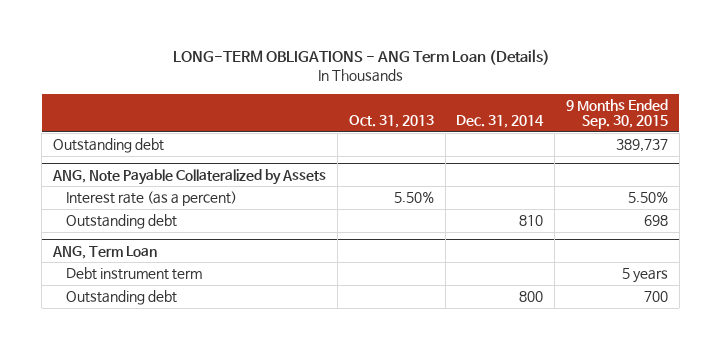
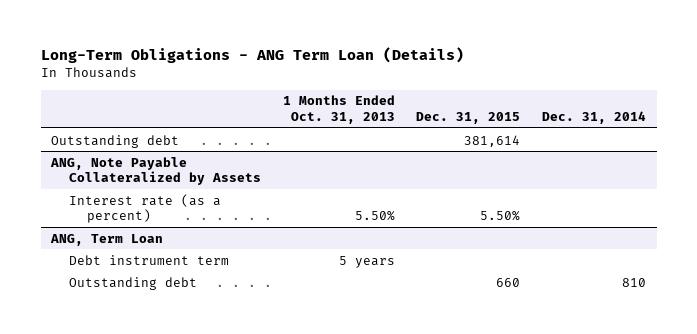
[172,49,550,66] LONG-TERM OBLIGATIONS - ANG Term Loan (Details) -> [40,47,464,64] Long-Term Obligations - ANG Term Loan (Details)
[348,114,434,128] Oct. 31, 2013 -> none
[565,98,668,129] 9 Months Ended Sep. 30, 2015 -> none
none -> [282,95,395,125] 1 Months Ended Oct. 31, 2013
none -> [416,112,521,125] Dec. 31, 2015
[65,214,177,230] Outstanding debt -> none
[519,291,544,303] 800 -> [621,277,646,287] 810

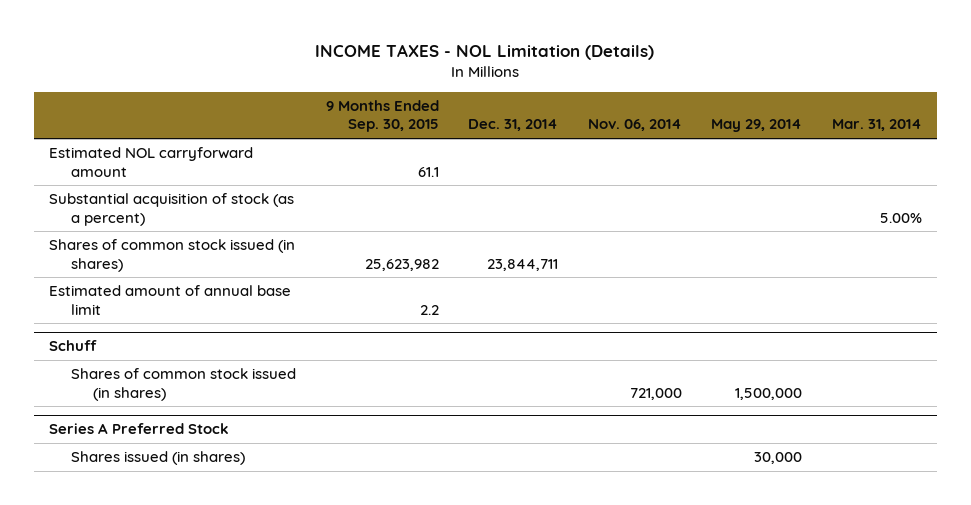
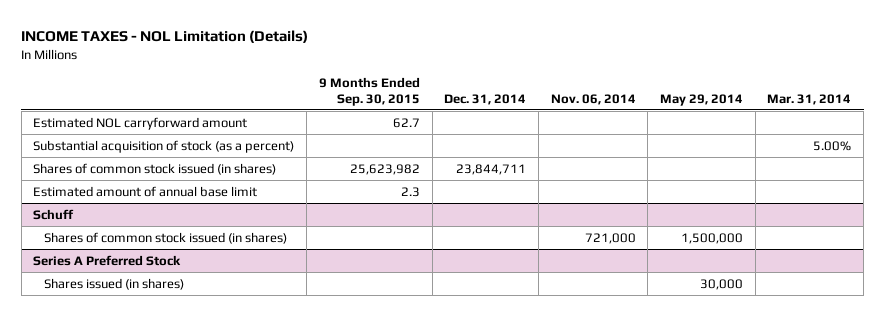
[417,166,439,177] 61.1 -> [392,117,420,128] 62.7
[419,304,439,315] 2.2 -> [400,186,420,197] 2.3

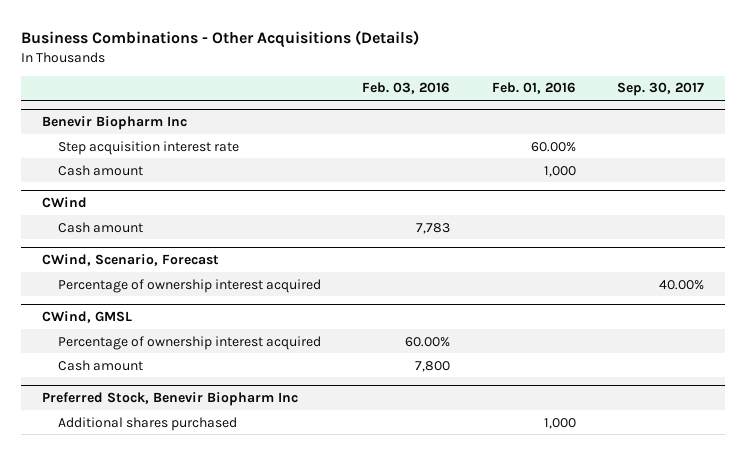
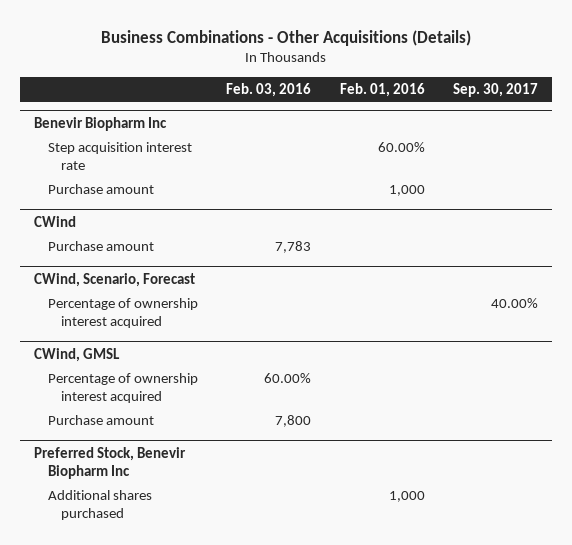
[57,164,143,176] Cash amount -> [47,183,154,194] Purchase amount
[57,221,143,233] Cash amount -> [47,240,154,251] Purchase amount
[57,359,143,371] Cash amount -> [47,414,154,425] Purchase amount

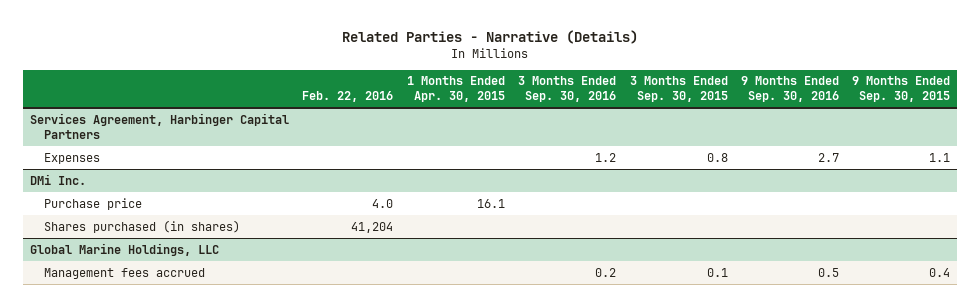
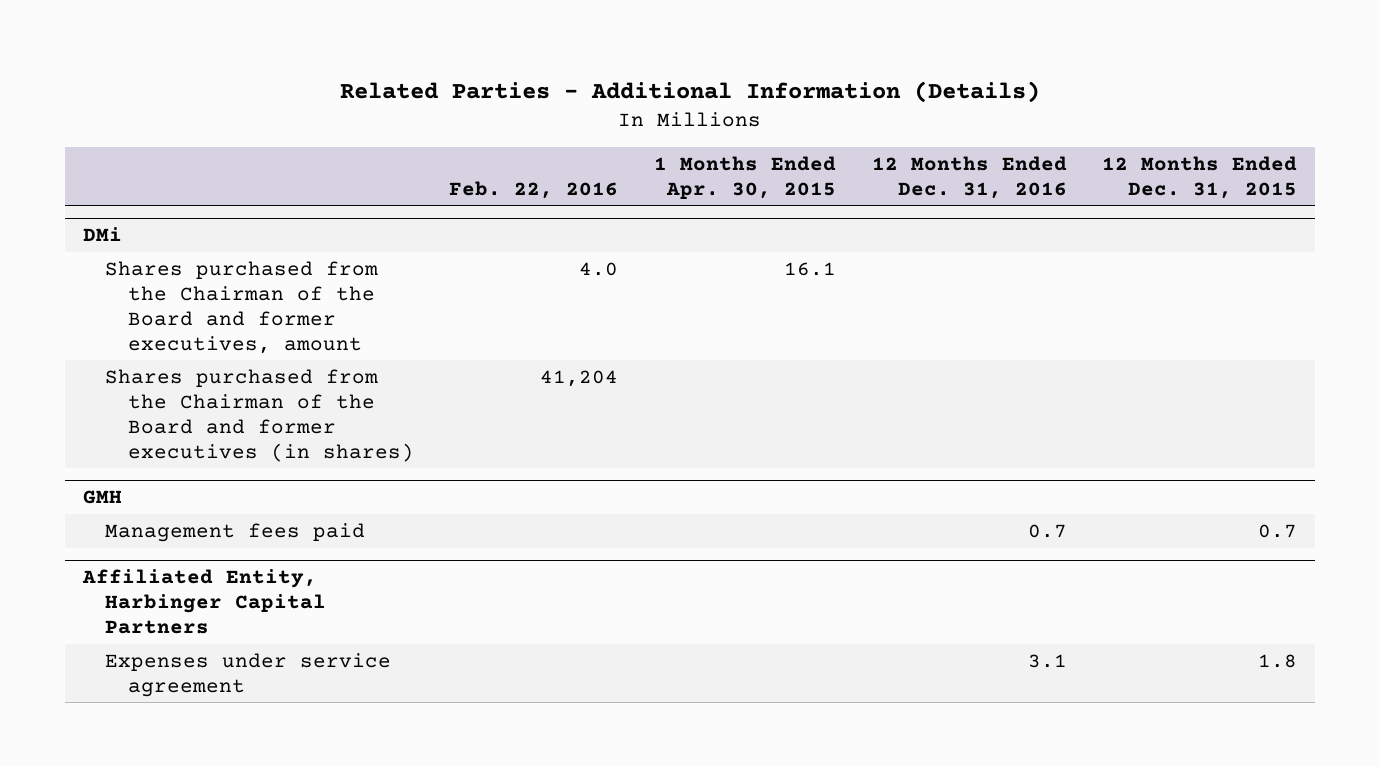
[342,29,639,44] Related Parties - Narrative (Details) -> [340,80,1041,103] Related Parties - Additional Information (Details)
[518,76,617,103] 3 Months Ended Sep. 30, 2016 -> none
[629,76,728,103] 3 Months Ended Sep. 30, 2015 -> none
[741,76,840,103] 9 Months Ended Sep. 30, 2016 -> none
[852,76,951,103] 9 Months Ended Sep. 30, 2015 -> none
none -> [871,155,1067,199] 12 Months Ended Dec. 31, 2016
none -> [1102,155,1298,199] 12 Months Ended Dec. 31, 2015
[29,112,289,139] Services Agreement, Harbinger Capital Partners -> none
[44,152,101,164] Expenses -> none
[29,173,86,185] DMi Inc. -> [82,227,122,242] DMi
[44,197,143,210] Purchase price -> [105,260,379,354] Shares purchased from the Chairman of the Board and former executives, amount
[44,219,241,233] Shares purchased (in shares) -> [105,368,414,462] Shares purchased from the Chairman of the Board and former executives (in shares)
[29,242,219,256] Global Marine Holdings, LLC -> [82,490,122,505] GMH
[44,267,206,279] Management fees accrued -> [105,522,366,542] Management fees paid
none -> [81,569,327,635] Affiliated Entity, Harbinger Capital Partners
none -> [105,652,392,697] Expenses under service agreement

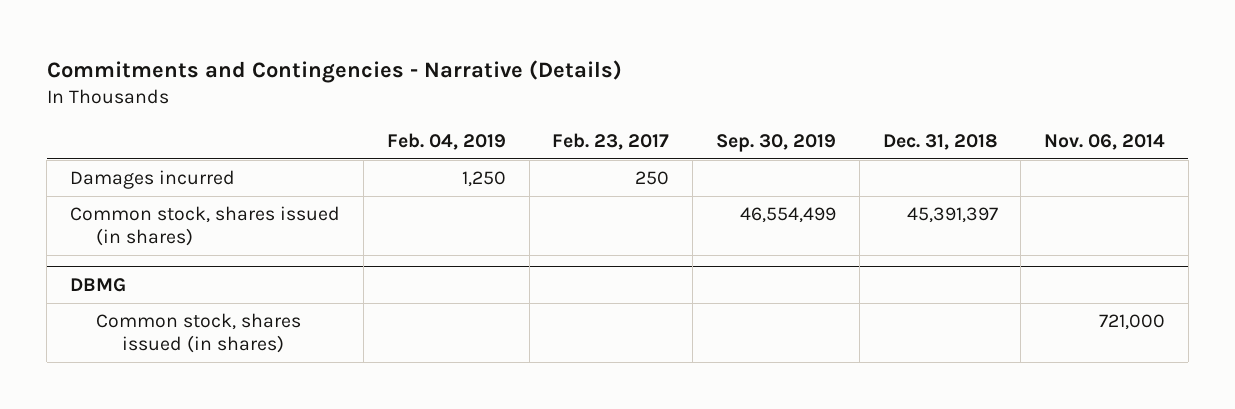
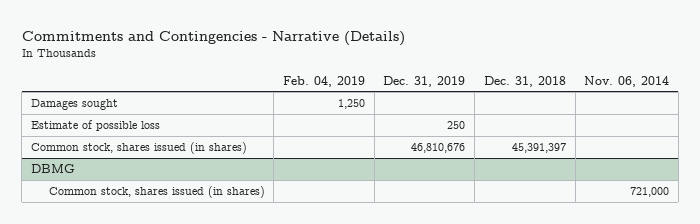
[552,132,670,150] Feb. 23, 2017 -> none
[715,133,836,152] Sep. 30, 2019 -> none
none -> [383,75,466,87] Dec. 31, 2019
[70,170,236,190] Damages incurred -> [30,99,118,111] Damages sought
none -> [30,120,160,132] Estimate of possible loss

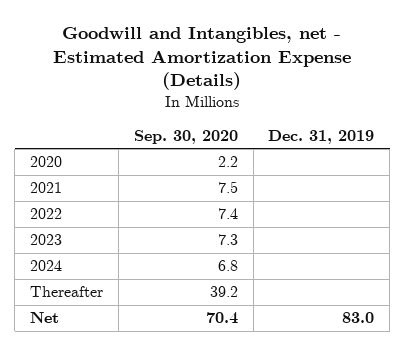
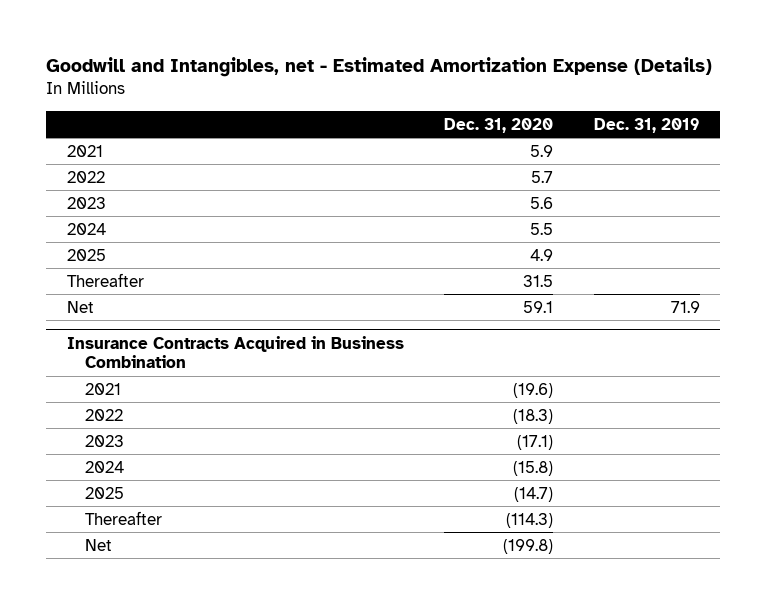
[133,129,238,144] Sep. 30, 2020 -> none
none -> [444,117,554,133] Dec. 31, 2020
[30,156,63,168] 2020 -> none
none -> [66,248,106,261] 2025
[342,312,375,324] 83.0 -> [671,300,701,313] 71.9
none -> [66,335,404,369] Insurance Contracts Acquired in Business Combination
none -> [84,382,121,395] 2021
none -> [84,408,123,421] 2022
none -> [84,434,124,447] 2023
none -> [84,460,124,473] 2024
none -> [84,486,124,499] 2025
none -> [84,510,162,525] Thereafter
none -> [84,538,112,551] Net

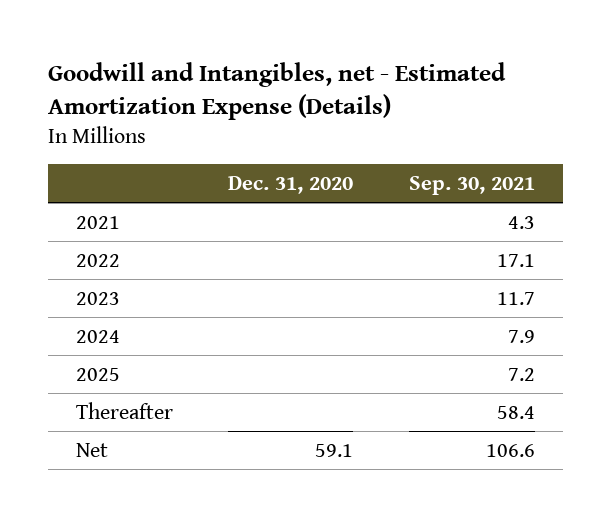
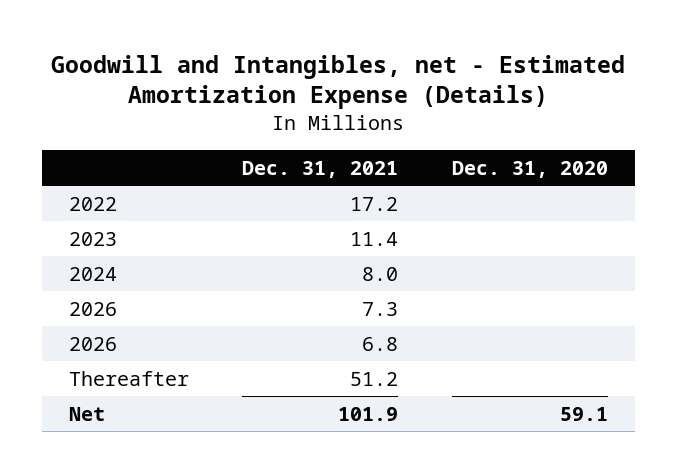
[409,175,536,195] Sep. 30, 2021 -> none
none -> [242,160,399,178] Dec. 31, 2021
[75,215,120,229] 2021 -> none
[75,367,120,381] 2025 -> [68,301,117,316] 2026
none -> [68,336,117,351] 2026

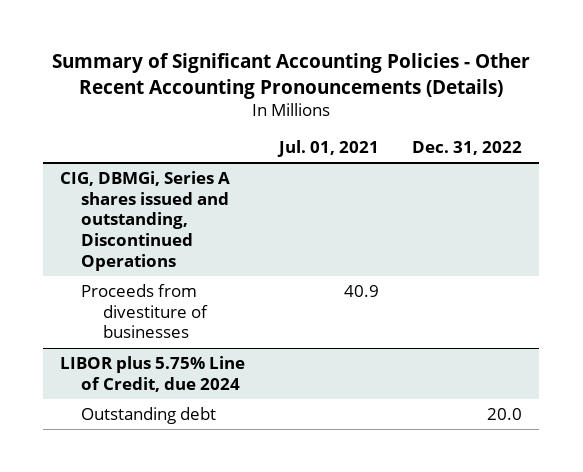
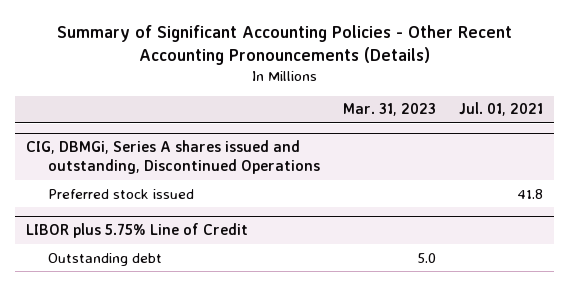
[412,140,523,155] Dec. 31, 2022 -> none
none -> [342,103,436,117] Mar. 31, 2023
[81,283,208,339] Proceeds from divestiture of businesses -> none
none -> [47,188,194,199] Preferred stock issued
[60,355,246,392] LIBOR plus 5.75% Line of Credit, due 2024 -> [26,223,249,239] LIBOR plus 5.75% Line of Credit

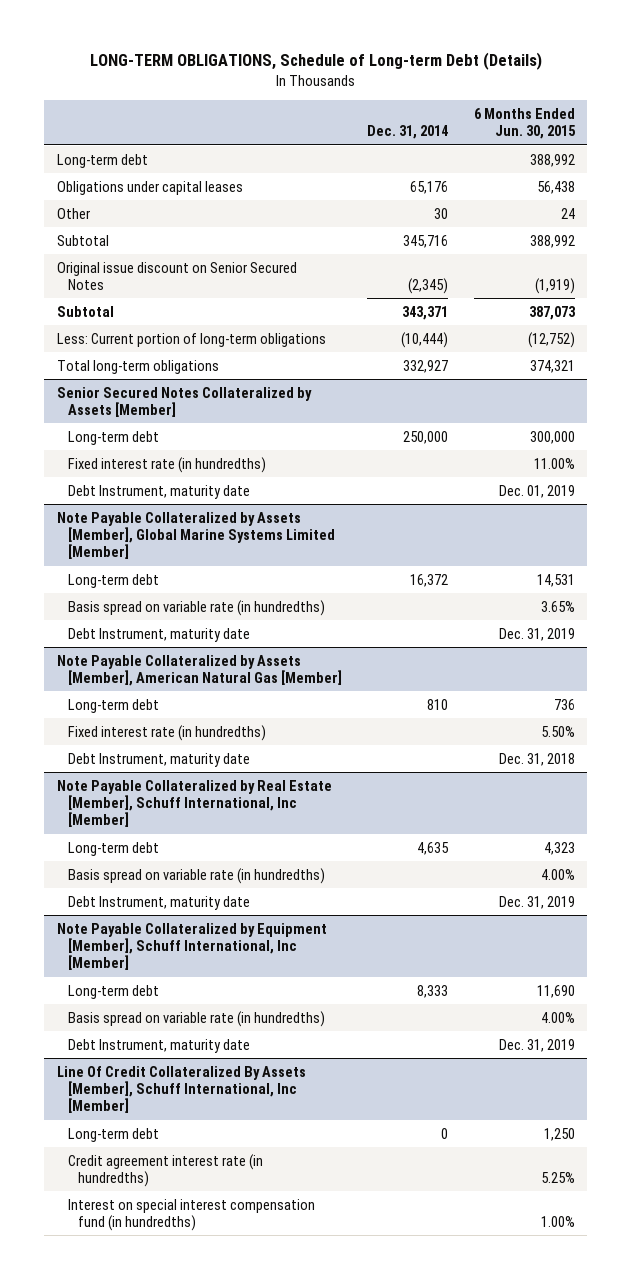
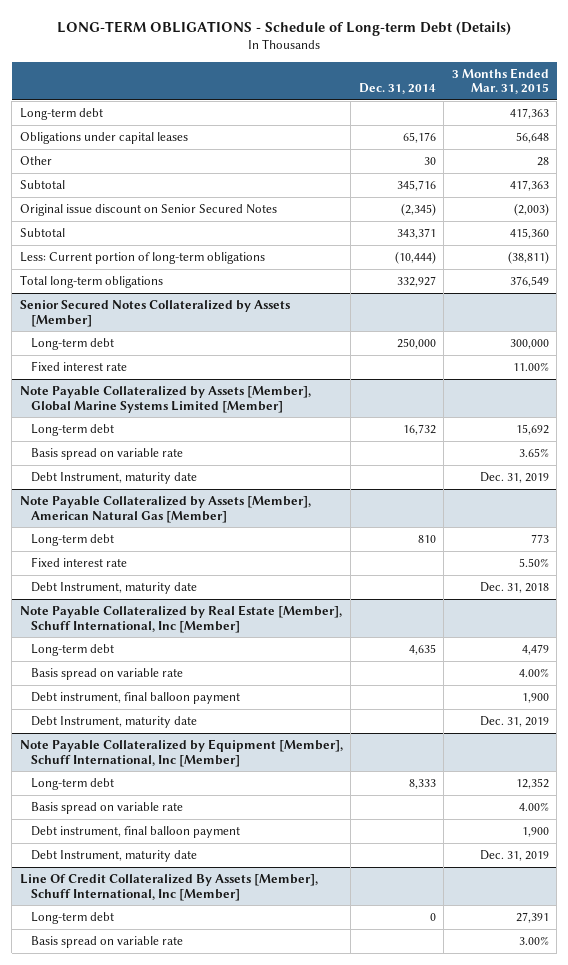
[89,52,542,71] LONG-TERM OBLIGATIONS, Schedule of Long-term Debt (Details) -> [57,20,512,36] LONG-TERM OBLIGATIONS - Schedule of Long-term Debt (Details)
[473,107,576,140] 6 Months Ended Jun. 30, 2015 -> none
none -> [451,67,549,95] 3 Months Ended Mar. 31, 2015
[67,484,250,499] Debt Instrument, maturity date -> none
[67,456,266,473] Fixed interest rate (in hundredths) -> [30,360,127,371] Fixed interest rate
[410,573,449,587] 16,372 -> [402,423,436,435] 16,732
[67,599,325,616] Basis spread on variable rate (in hundredths) -> [30,447,183,460] Basis spread on variable rate
[67,724,266,741] Fixed interest rate (in hundredths) -> [30,556,127,567] Fixed interest rate
[67,867,325,884] Basis spread on variable rate (in hundredths) -> [30,667,183,680] Basis spread on variable rate
none -> [30,691,240,704] Debt instrument, final balloon payment
[67,1010,325,1027] Basis spread on variable rate (in hundredths) -> [30,801,183,814] Basis spread on variable rate
none -> [30,825,240,838] Debt instrument, final balloon payment
[67,1153,263,1188] Credit agreement interest rate (in hundredths) -> none
[67,1198,315,1232] Interest on special interest compensation fund (in hundredths) -> none
none -> [30,935,183,948] Basis spread on variable rate

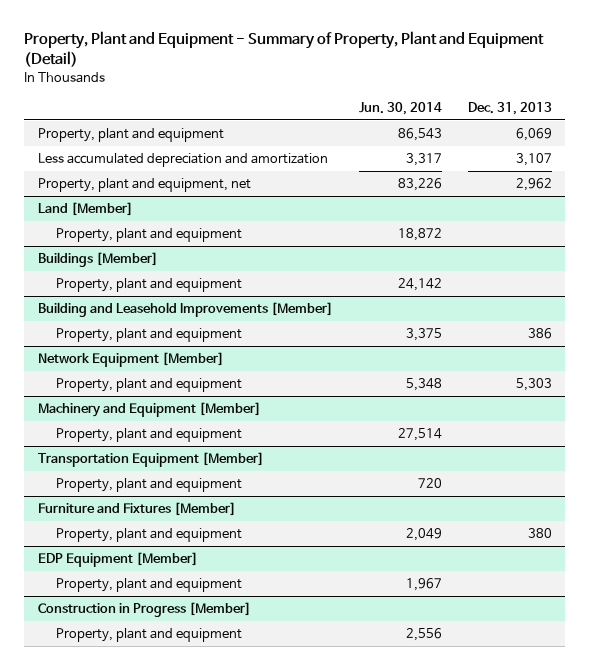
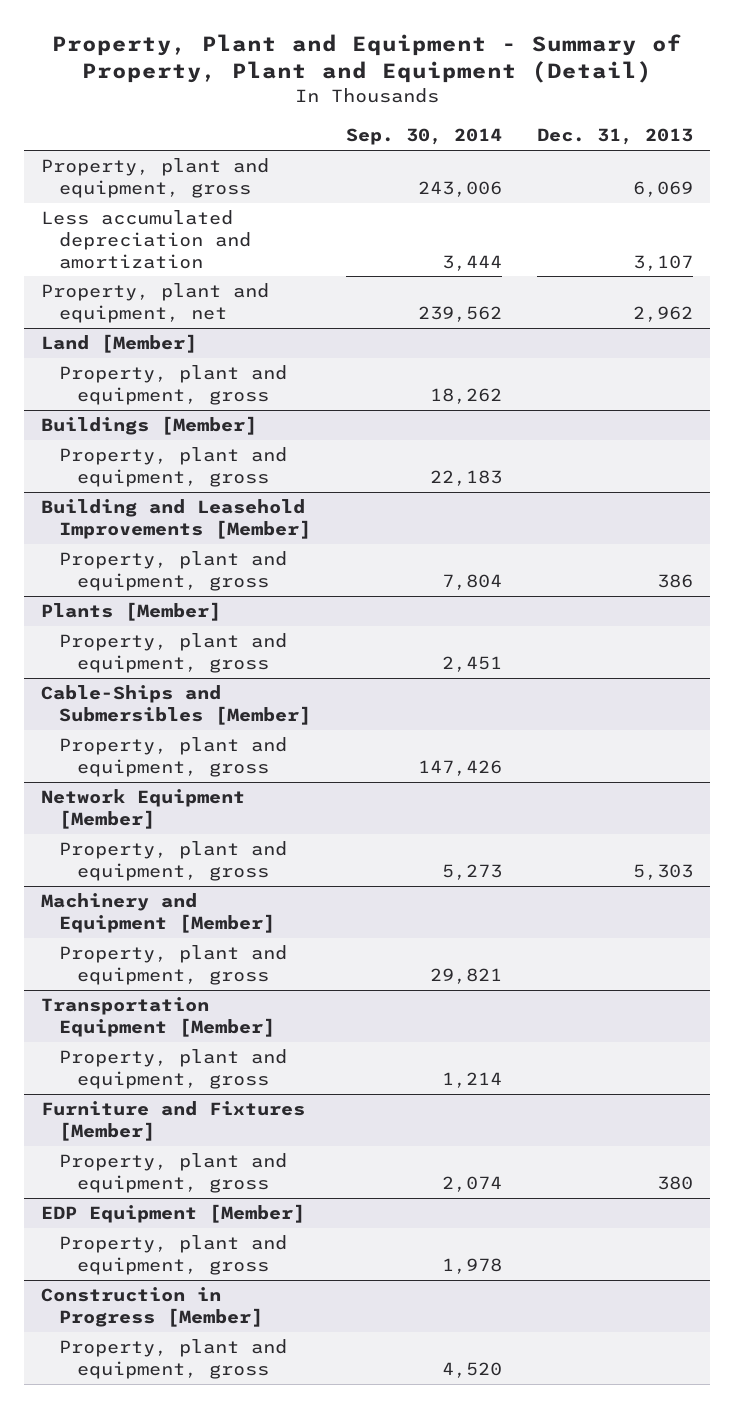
[358,101,442,115] Jun. 30, 2014 -> none
none -> [346,128,503,146] Sep. 30, 2014
[37,128,224,143] Property, plant and equipment -> [41,158,270,198] Property, plant and equipment, gross
[55,228,242,243] Property, plant and equipment -> [59,365,288,405] Property, plant and equipment, gross
[55,278,242,293] Property, plant and equipment -> [59,447,288,487] Property, plant and equipment, gross
[55,328,242,343] Property, plant and equipment -> [59,551,288,591] Property, plant and equipment, gross
none -> [41,602,222,622] Plants [Member]
none -> [59,633,288,673] Property, plant and equipment, gross
none -> [41,685,312,725] Cable-Ships and Submersibles [Member]
none -> [59,737,288,777] Property, plant and equipment, gross
[55,378,242,393] Property, plant and equipment -> [59,841,288,881] Property, plant and equipment, gross
[55,428,242,443] Property, plant and equipment -> [59,945,288,985] Property, plant and equipment, gross
[55,478,242,493] Property, plant and equipment -> [59,1049,288,1089] Property, plant and equipment, gross
[55,528,242,543] Property, plant and equipment -> [59,1153,288,1193] Property, plant and equipment, gross
[55,578,242,593] Property, plant and equipment -> [59,1235,288,1275] Property, plant and equipment, gross
[55,628,242,643] Property, plant and equipment -> [59,1339,288,1379] Property, plant and equipment, gross

